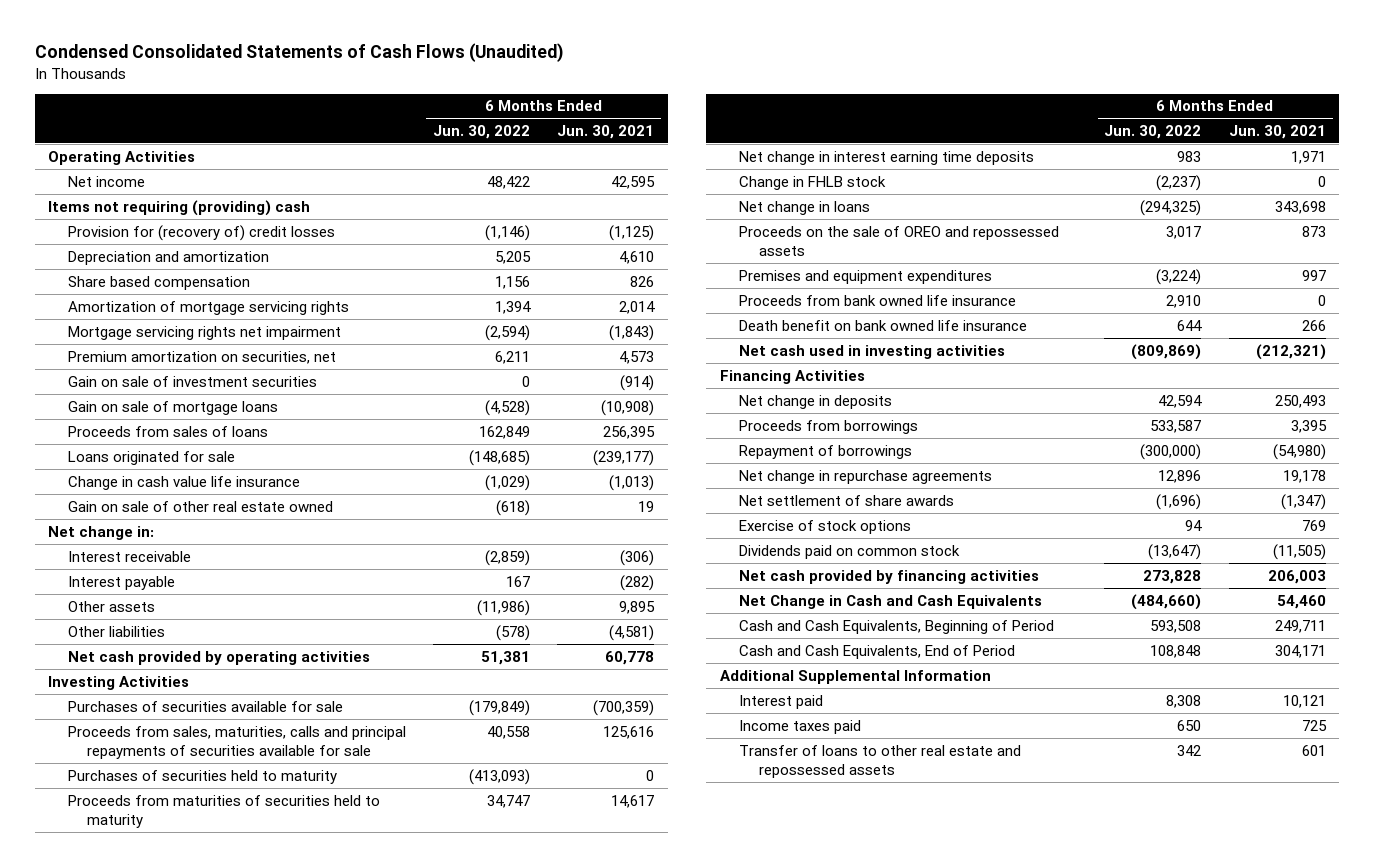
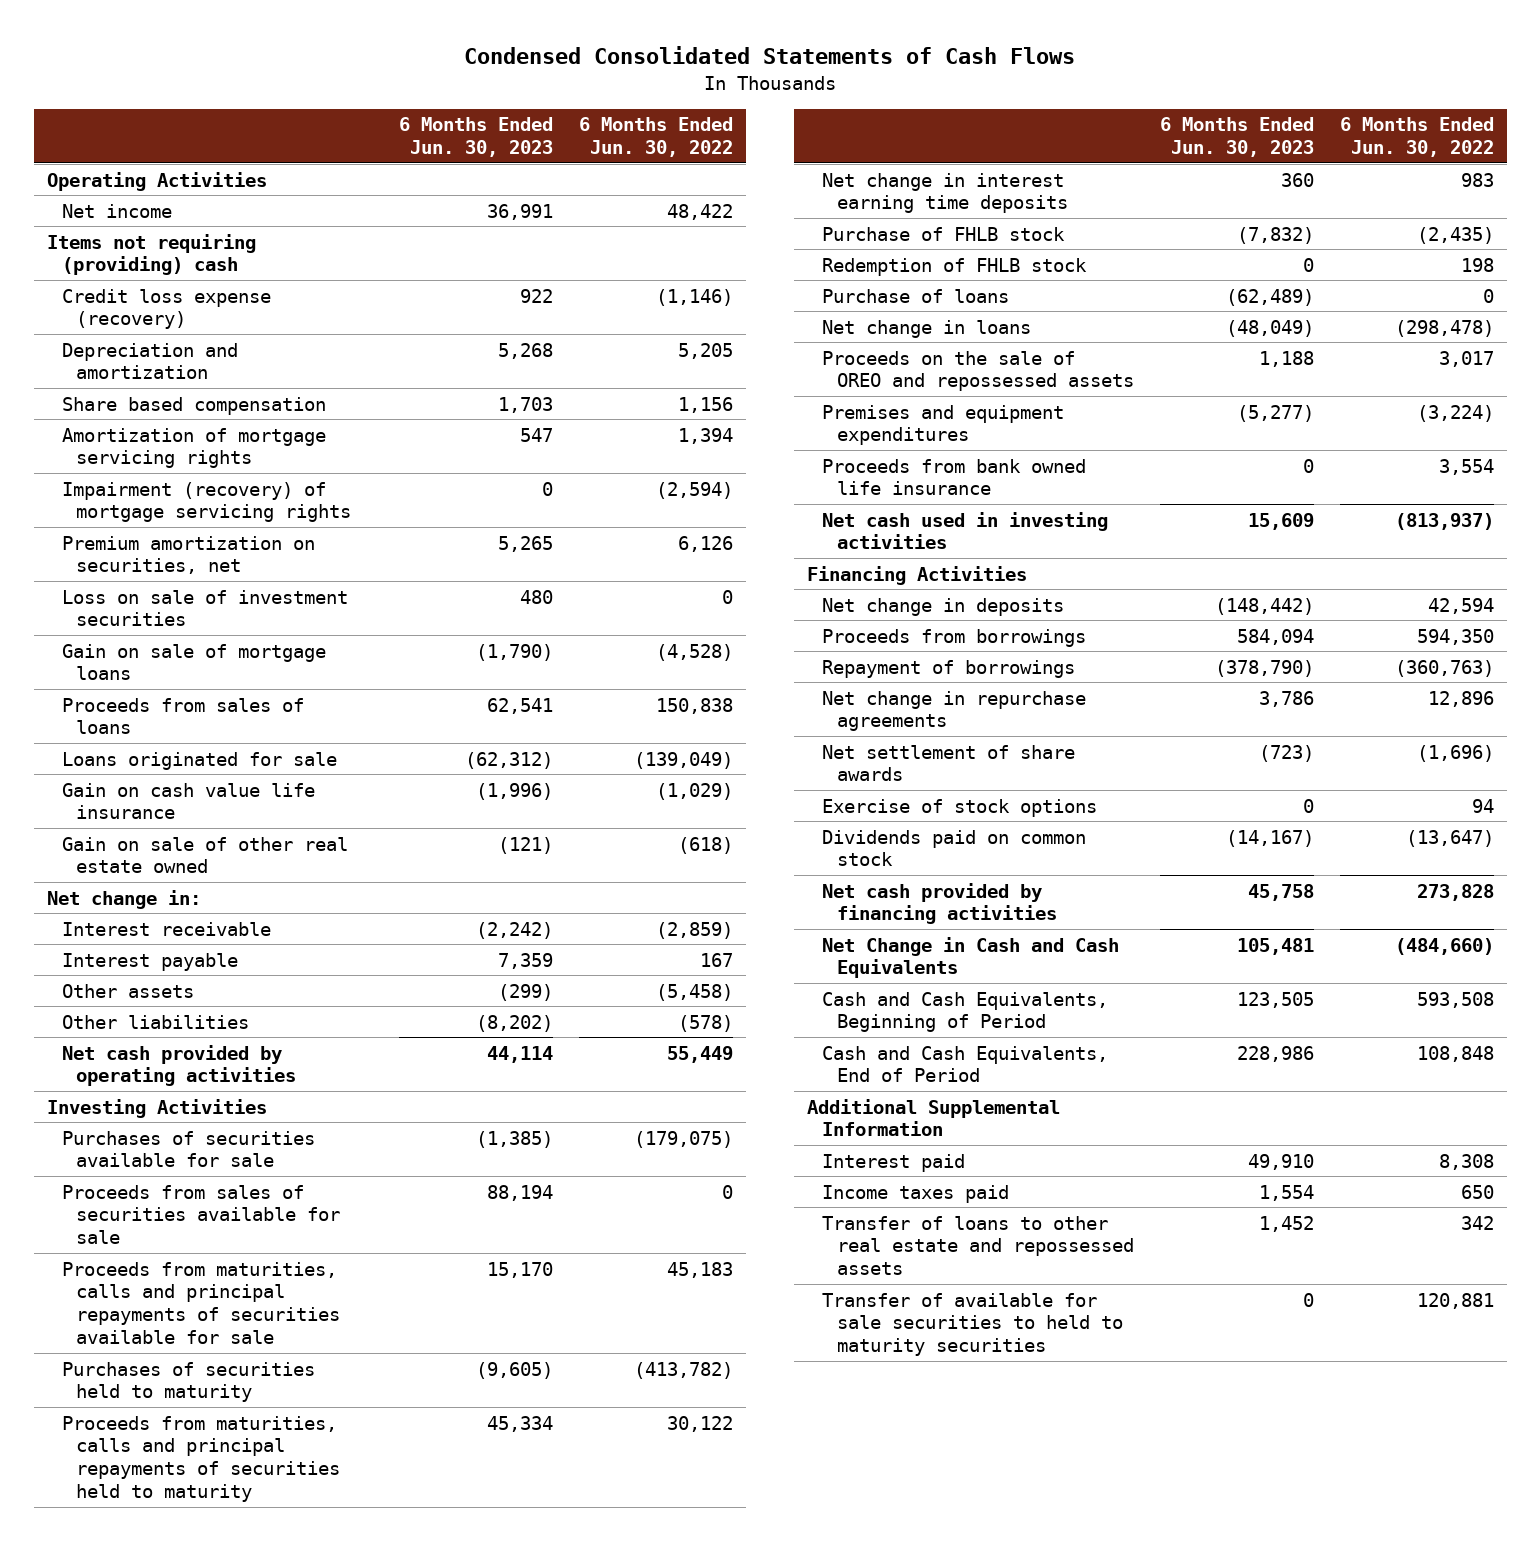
[34,43,564,63] Condensed Consolidated Statements of Cash Flows (Unaudited) -> [464,45,1076,64] Condensed Consolidated Statements of Cash Flows
[557,125,655,140] Jun. 30, 2021 -> none
none -> [399,117,554,158] 6 Months Ended Jun. 30, 2023
[67,224,335,241] Provision for (recovery of) credit losses -> [61,288,271,330] Credit loss expense (recovery)
[67,325,341,340] Mortgage servicing rights net impairment -> [61,481,352,523] Impairment (recovery) of mortgage servicing rights
[495,350,531,364] 6,211 -> [678,535,734,552] 6,126
[67,375,317,387] Gain on sale of investment securities -> [61,589,348,627] Loss on sale of investment securities
[479,425,531,439] 162,849 -> [656,697,734,714] 150,838
[469,449,531,466] (148,685) -> [634,751,734,769] (139,049)
[67,475,300,490] Change in cash value life insurance -> [61,782,315,820] Gain on cash value life insurance
[477,599,531,616] (11,986) -> [656,983,734,1001] (5,458)
[481,650,531,665] 51,381 -> [667,1045,734,1063] 55,449
[469,699,531,716] (179,849) -> [634,1130,734,1148] (179,075)
none -> [61,1184,341,1245] Proceeds from sales of securities available for sale
[67,725,406,759] Proceeds from sales, maturities, calls and principal repayments of securities available for sale -> [61,1261,341,1344] Proceeds from maturities, calls and principal repayments of securities available for sale
[487,725,531,739] 40,558 -> [667,1261,734,1278] 45,183
[469,768,531,785] (413,093) -> [634,1361,734,1379] (413,782)
[67,794,380,828] Proceeds from maturities of securities held to maturity -> [61,1415,341,1502] Proceeds from maturities, calls and principal repayments of securities held to maturity
[487,794,531,808] 34,747 -> [667,1415,734,1432] 30,122
[739,175,887,190] Change in FHLB stock -> none
none -> [821,226,1065,241] Purchase of FHLB stock
none -> [821,257,1087,276] Redemption of FHLB stock
none -> [821,288,1009,303] Purchase of loans
[1140,199,1202,216] (294,325) -> [1394,319,1494,337] (298,478)
[739,319,1028,331] Death benefit on bank owned life insurance -> none
[1166,294,1202,308] 2,910 -> [1438,458,1494,475] 3,554
[1131,343,1202,360] (809,869) -> [1394,512,1494,530] (813,937)
[1150,419,1202,433] 533,587 -> [1416,628,1494,645] 594,350
[1140,443,1202,460] (300,000) -> [1394,659,1494,677] (360,763)
none -> [821,1292,1123,1357] Transfer of available for sale securities to held to maturity securities

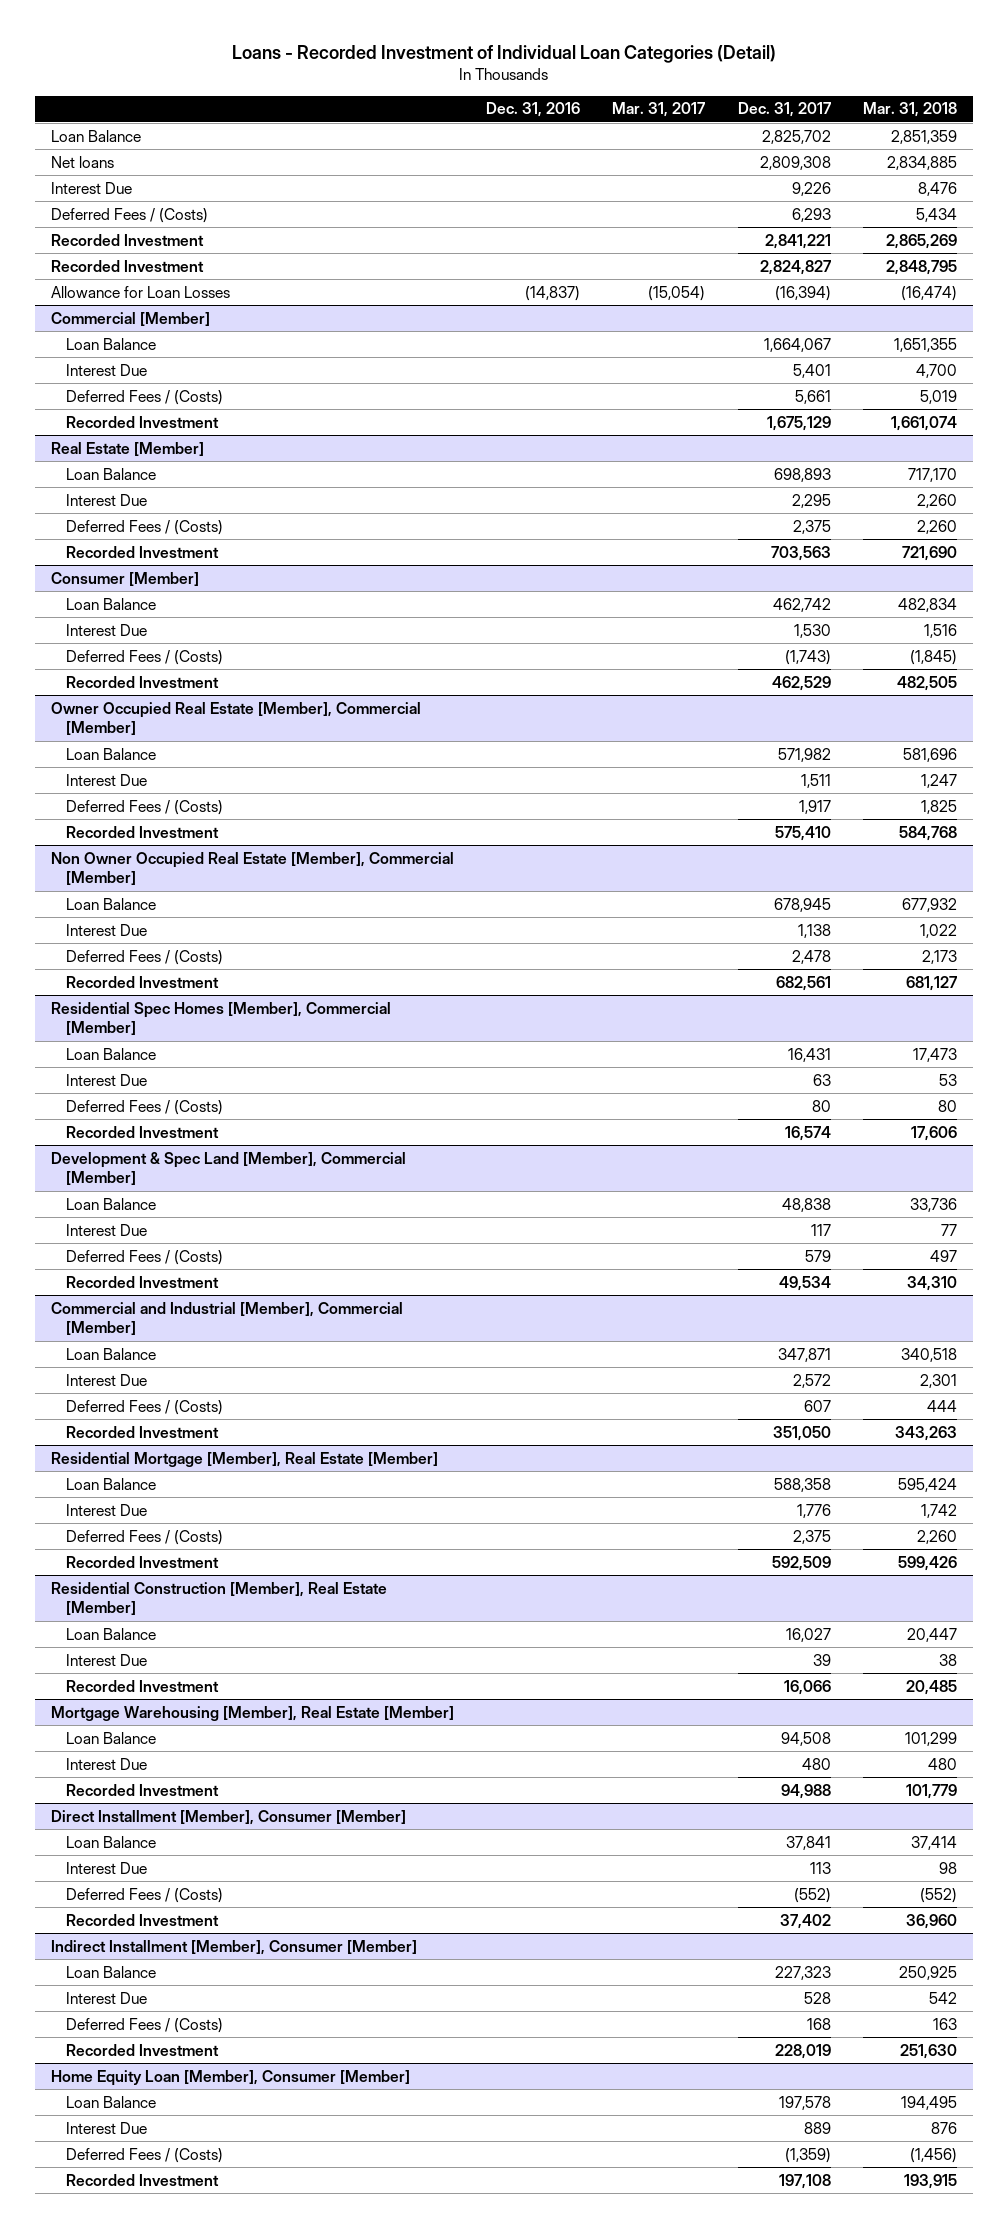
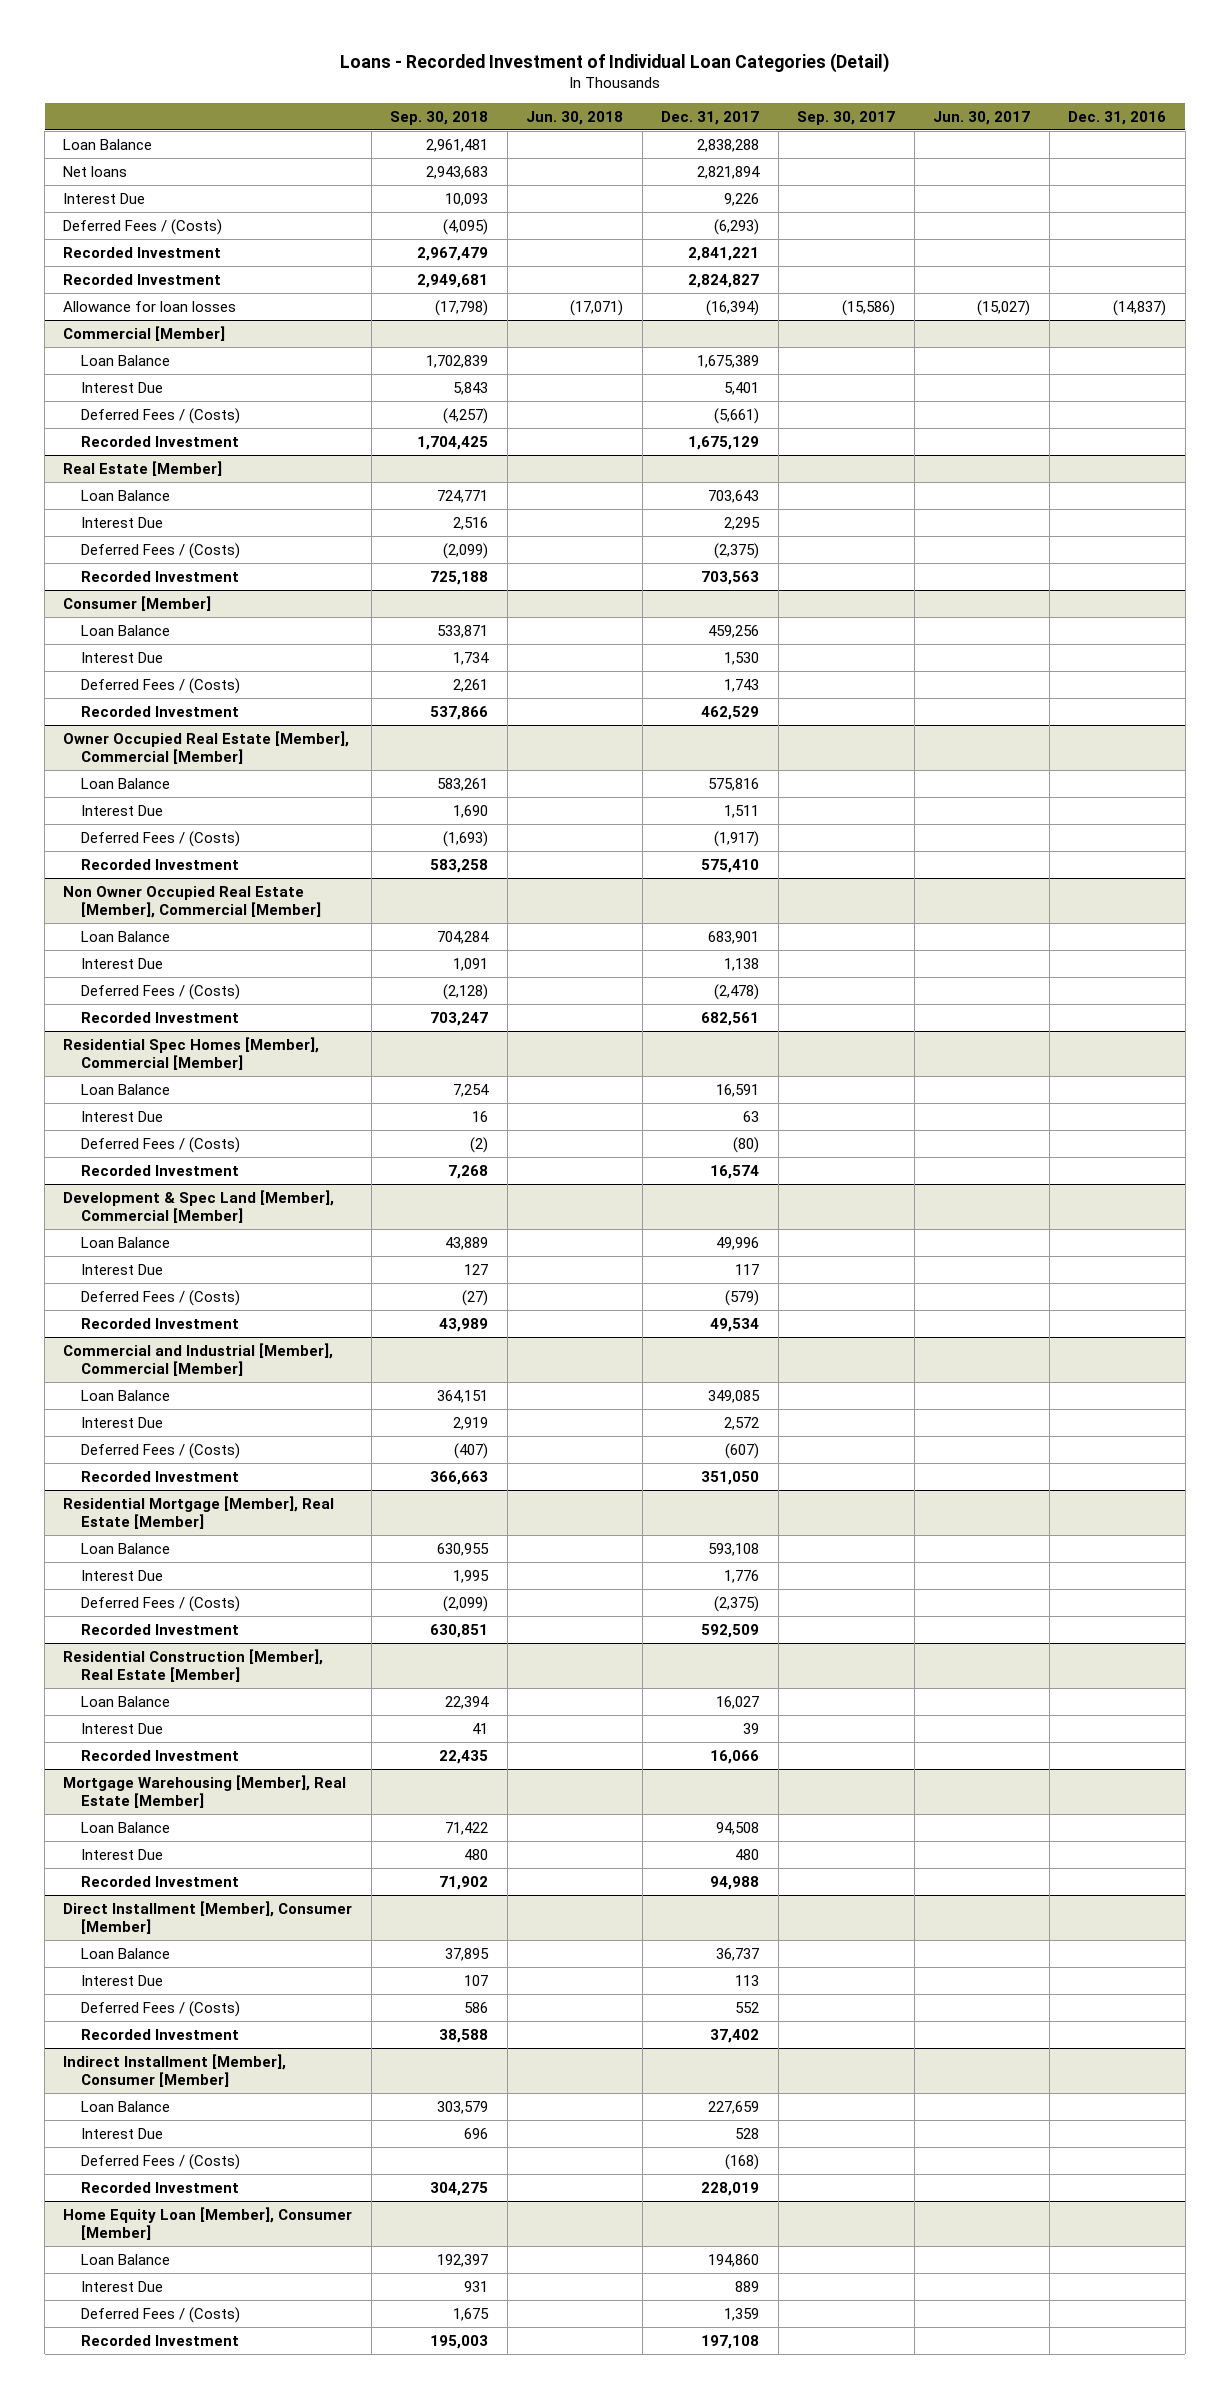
[612,102,706,118] Mar. 31, 2017 -> none
[862,102,957,118] Mar. 31, 2018 -> none
none -> [390,110,489,125] Sep. 30, 2018
none -> [526,110,624,125] Jun. 30, 2018
none -> [797,110,896,125] Sep. 30, 2017
none -> [933,110,1031,125] Jun. 30, 2017
[761,129,831,144] 2,825,702 -> [697,138,760,152] 2,838,288
[759,155,831,170] 2,809,308 -> [697,165,761,179] 2,821,894
[791,207,831,222] 6,293 -> [714,218,760,235] (6,293)
[50,285,230,298] Allowance for Loan Losses -> [63,300,237,312] Allowance for loan losses
[763,337,831,352] 1,664,067 -> [697,354,760,368] 1,675,389
[794,389,831,404] 5,661 -> [714,407,760,424] (5,661)
[773,467,831,482] 698,893 -> [708,489,760,503] 703,643
[792,519,831,534] 2,375 -> [714,542,760,559] (2,375)
[772,597,831,612] 462,742 -> [708,624,760,638] 459,256
[784,649,831,665] (1,743) -> [724,678,760,692] 1,743
[777,747,831,762] 571,982 -> [708,777,760,791] 575,816
[798,799,831,814] 1,917 -> [714,830,760,847] (1,917)
[773,897,831,912] 678,945 -> [708,930,760,944] 683,901
[791,949,831,964] 2,478 -> [714,983,760,1000] (2,478)
[787,1047,831,1062] 16,431 -> [716,1083,760,1097] 16,591
[811,1099,831,1112] 80 -> [733,1136,760,1153] (80)
[781,1197,831,1212] 48,838 -> [716,1236,760,1250] 49,996
[804,1249,831,1262] 579 -> [725,1289,760,1306] (579)
[777,1347,831,1362] 347,871 -> [708,1389,761,1403] 349,085
[803,1399,831,1412] 607 -> [725,1442,760,1459] (607)
[773,1477,831,1492] 588,358 -> [708,1542,760,1556] 593,108
[792,1529,831,1544] 2,375 -> [714,1595,760,1612] (2,375)
[785,1835,831,1850] 37,841 -> [716,1947,760,1961] 36,737
[793,1887,831,1903] (552) -> [735,2001,760,2013] 552
[774,1965,831,1980] 227,323 -> [708,2100,760,2114] 227,659
[806,2017,831,2030] 168 -> [725,2153,760,2170] (168)
[778,2095,831,2110] 197,578 -> [708,2253,760,2267] 194,860
[784,2147,831,2163] (1,359) -> [724,2307,760,2321] 1,359

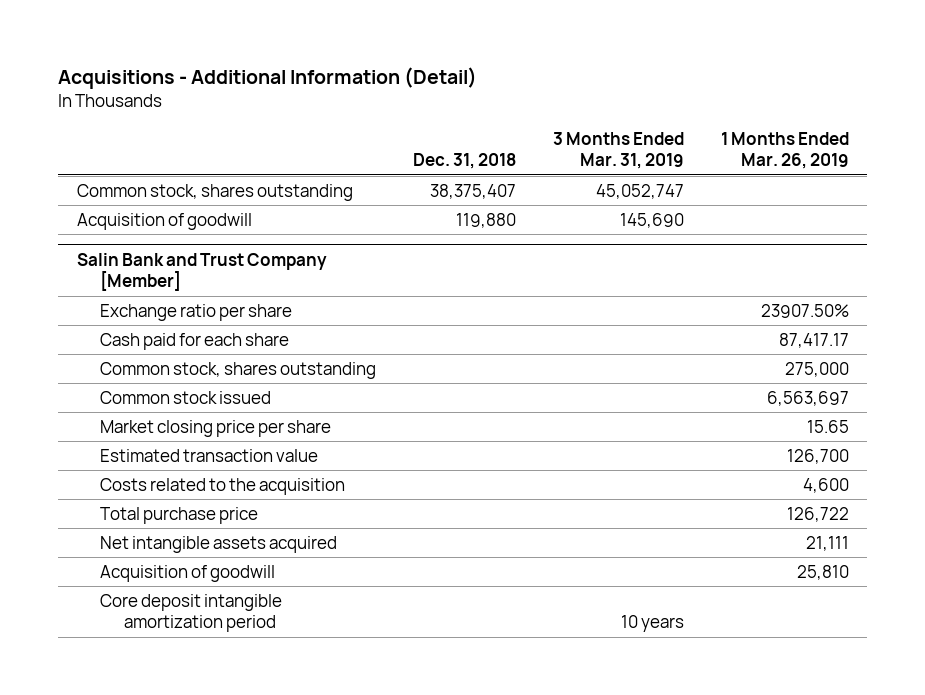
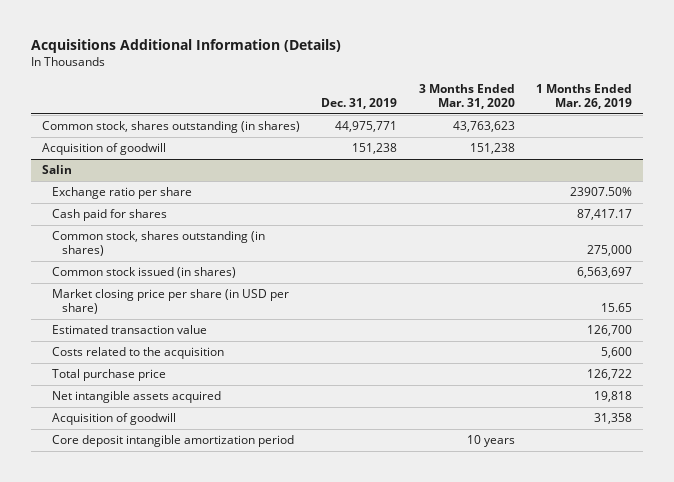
[58,67,478,90] Acquisitions - Additional Information (Detail) -> [30,38,341,53] Acquisitions Additional Information (Details)
[413,153,517,170] Dec. 31, 2018 -> none
[552,131,684,170] 3 Months Ended Mar. 31, 2019 -> none
none -> [321,97,398,109] Dec. 31, 2019
none -> [418,83,515,109] 3 Months Ended Mar. 31, 2020
[76,183,353,201] Common stock, shares outstanding -> [41,121,300,134] Common stock, shares outstanding (in shares)
[76,252,327,292] Salin Bank and Trust Company [Member] -> [41,165,72,175] Salin
[100,332,290,350] Cash paid for each share -> [51,209,167,222] Cash paid for shares
[100,361,377,379] Common stock, shares outstanding -> [51,231,265,257] Common stock, shares outstanding (in shares)
[100,390,272,404] Common stock issued -> [51,267,236,279] Common stock issued (in shares)
[100,419,332,437] Market closing price per share -> [51,289,289,315] Market closing price per share (in USD per share)
[802,477,849,493] 4,600 -> [601,347,633,359] 5,600
[805,535,849,551] 21,111 -> [594,391,633,403] 19,818
[796,564,849,580] 25,810 -> [594,413,633,425] 31,358

